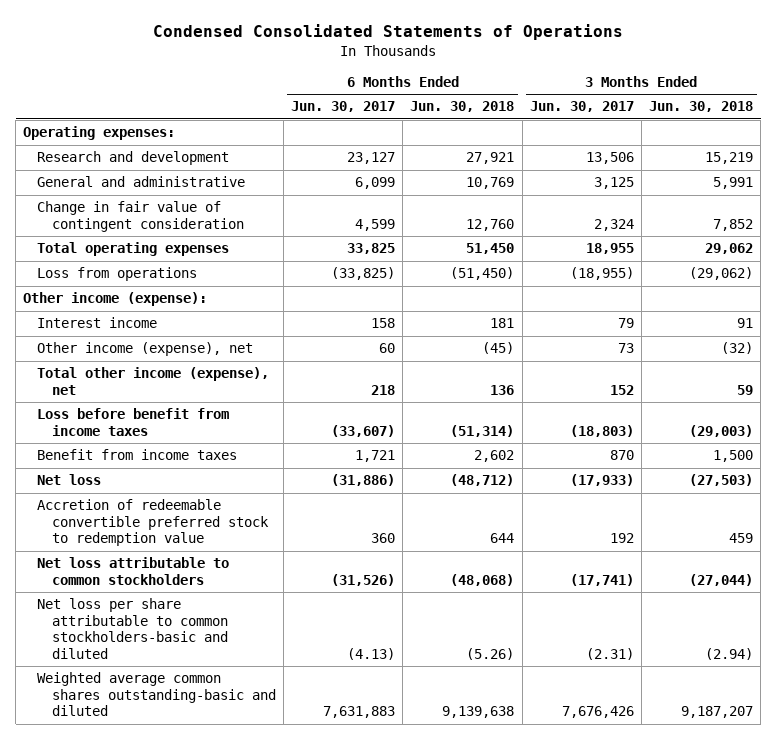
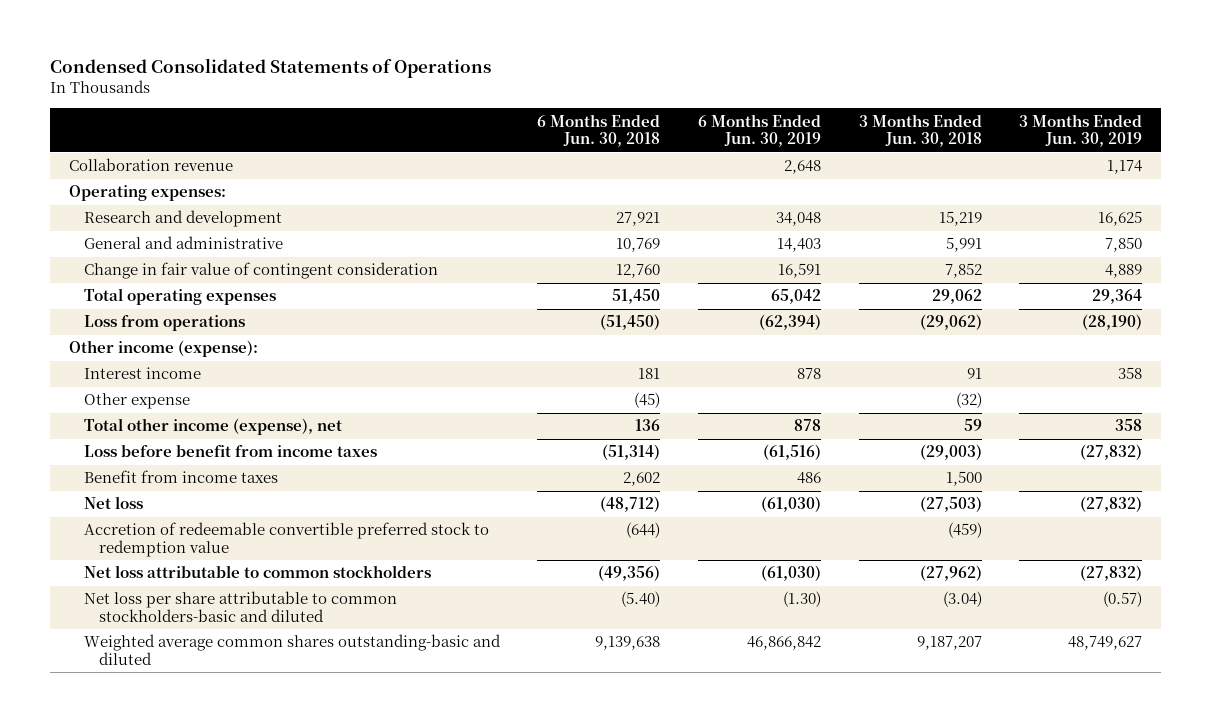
[291,101,396,113] Jun. 30, 2017 -> none
[529,101,634,113] Jun. 30, 2017 -> none
none -> [697,113,821,148] 6 Months Ended Jun. 30, 2019
none -> [1019,113,1143,148] 3 Months Ended Jun. 30, 2019
none -> [68,158,233,172] Collaboration revenue
[37,342,254,357] Other income (expense), net -> [83,393,190,410] Other expense
[490,533,515,544] 644 -> [626,522,661,539] (644)
[729,533,754,544] 459 -> [947,522,982,539] (459)
[450,573,515,586] (48,068) -> [598,565,661,582] (49,356)
[689,573,754,586] (27,044) -> [919,565,982,582] (27,962)
[466,647,515,660] (5.26) -> [621,591,661,608] (5.40)
[705,647,754,660] (2.94) -> [942,591,982,608] (3.04)

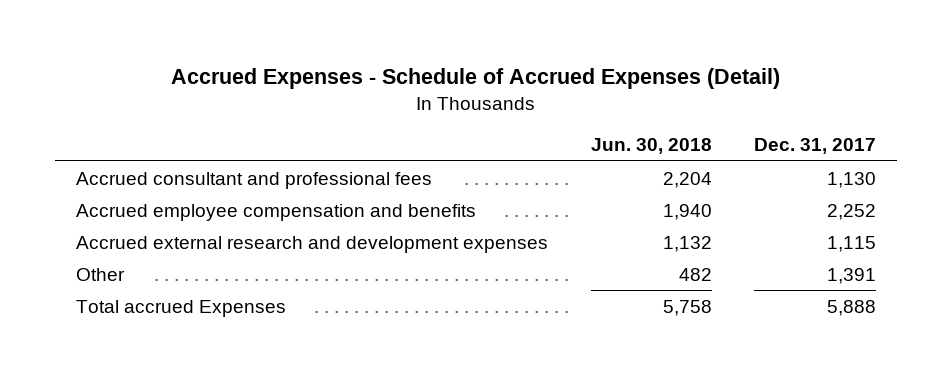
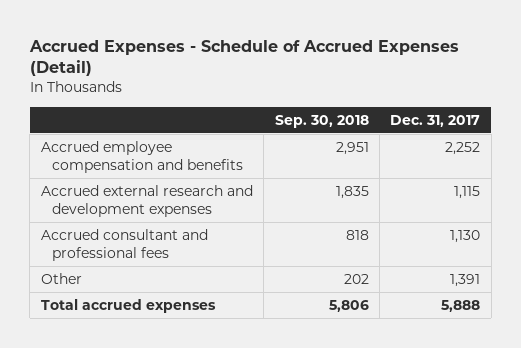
[590,138,712,155] Jun. 30, 2018 -> none
none -> [274,114,369,128] Sep. 30, 2018
[76,171,433,189] Accrued consultant and professional fees -> [40,229,208,261] Accrued consultant and professional fees
[76,299,287,317] Total accrued Expenses -> [40,299,216,314] Total accrued expenses

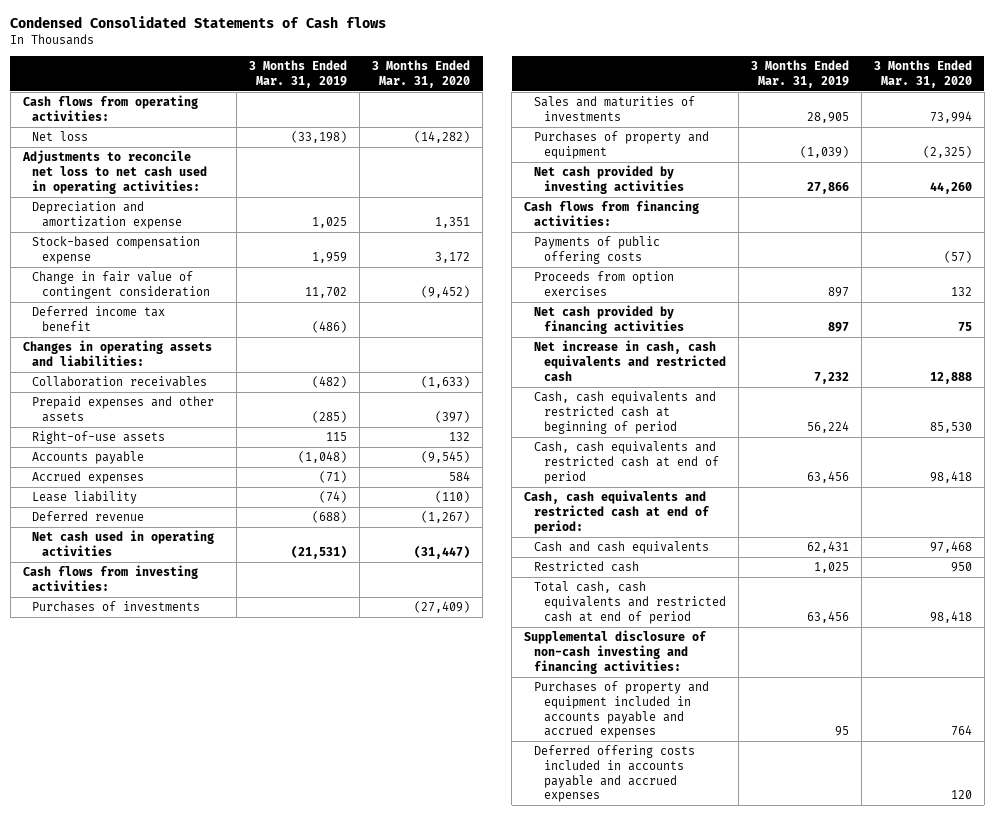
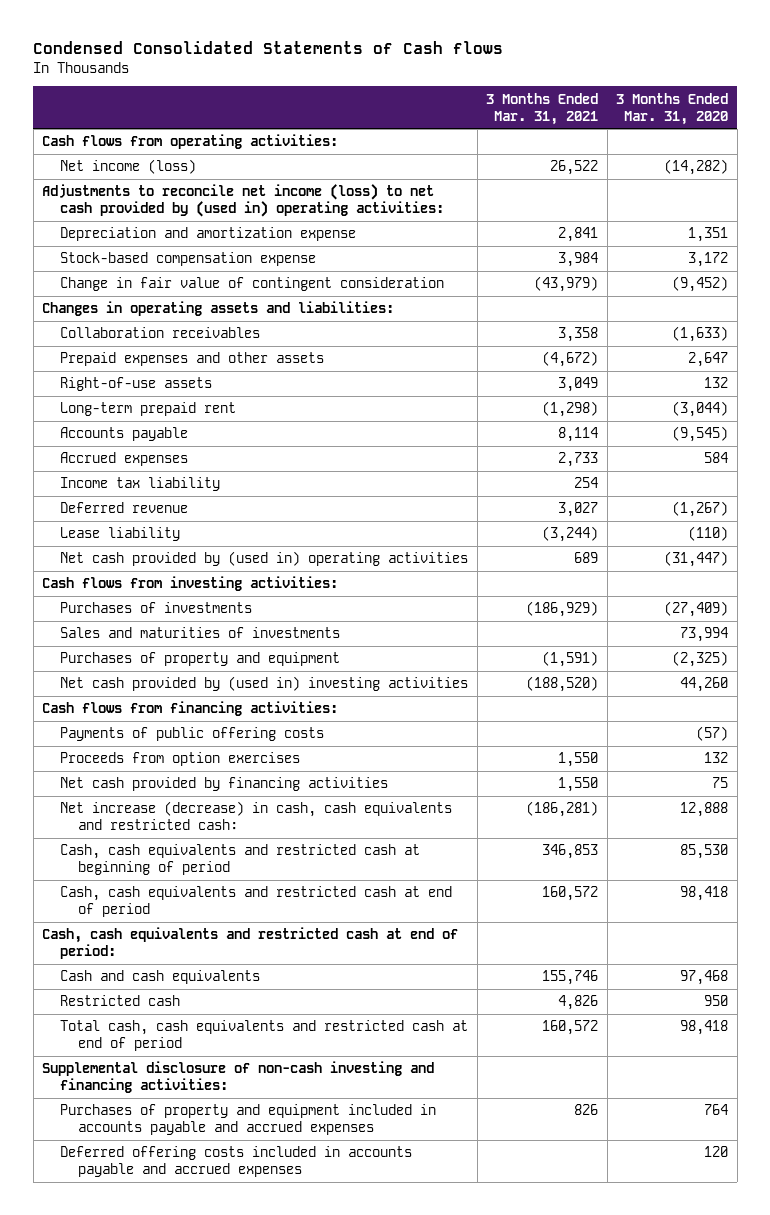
[249,59,348,88] 3 Months Ended Mar. 31, 2019 -> none
none -> [486,92,599,125] 3 Months Ended Mar. 31, 2021
[32,131,89,142] Net loss -> [60,159,197,175] Net income (loss)
[21,150,208,194] Adjustments to reconcile net loss to net cash used in operating activities: -> [42,184,445,218] Adjustments to reconcile net income (loss) to net cash provided by (used in) operating activities:
[32,306,166,331] Deferred income tax benefit -> none
[435,410,471,423] (397) -> [688,352,729,368] 2,647
none -> [60,402,237,417] Long-term prepaid rent
none -> [60,477,221,492] Income tax liability
[32,491,138,505] Lease liability -> [60,527,181,542] Lease liability
[32,530,215,556] Net cash used in operating activities -> [60,551,469,567] Net cash provided by (used in) operating activities
[533,165,684,194] Net cash provided by investing activities -> [60,676,469,692] Net cash provided by (used in) investing activities
[533,340,726,381] Net increase in cash, cash equivalents and restricted cash -> [60,801,453,831] Net increase (decrease) in cash, cash equivalents and restricted cash:

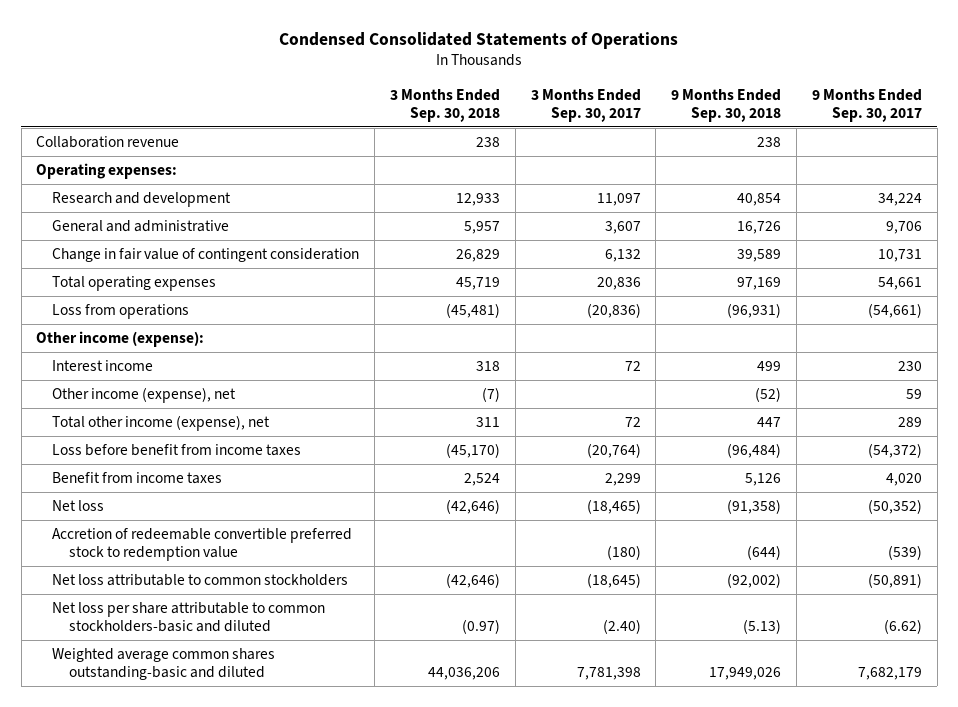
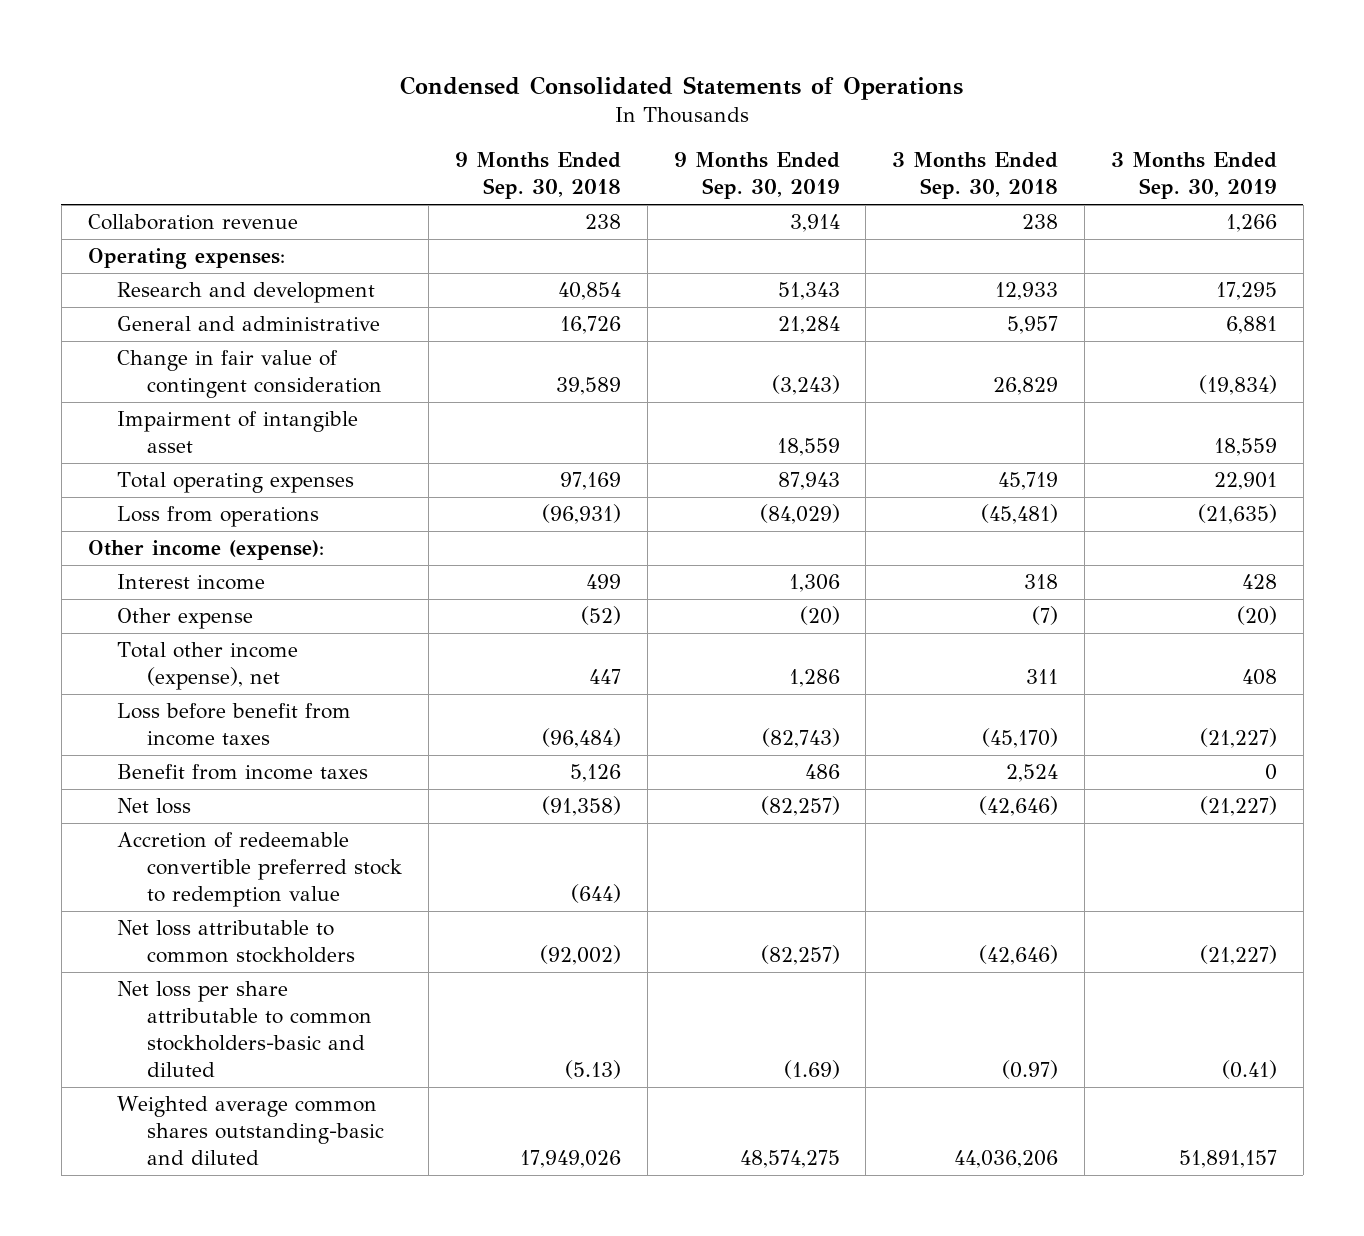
[530,88,641,122] 3 Months Ended Sep. 30, 2017 -> none
[811,88,922,122] 9 Months Ended Sep. 30, 2017 -> none
none -> [673,152,840,200] 9 Months Ended Sep. 30, 2019
none -> [1110,152,1277,200] 3 Months Ended Sep. 30, 2019
none -> [117,411,359,454] Impairment of intangible asset
[52,386,237,403] Other income (expense), net -> [117,608,254,630] Other expense

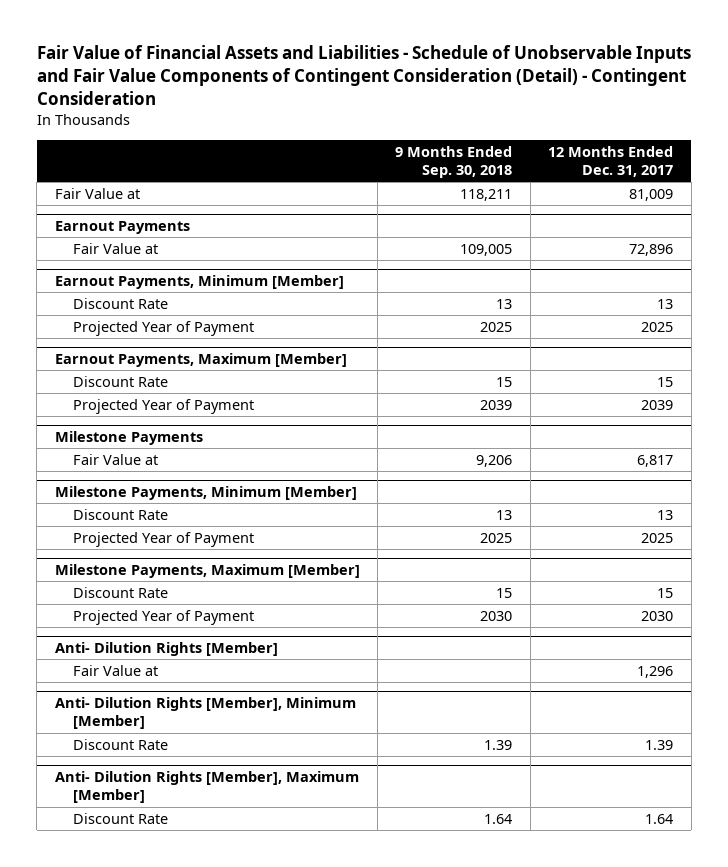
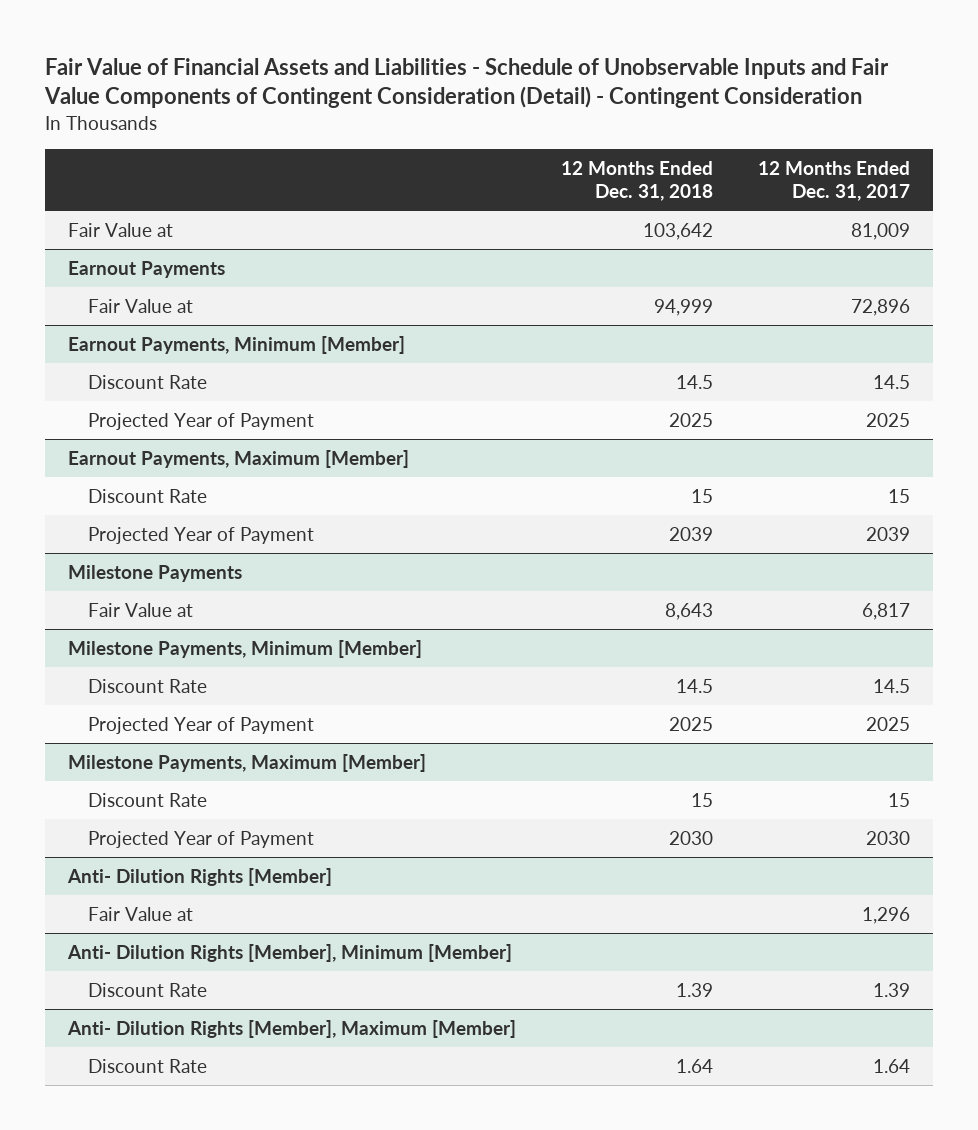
[395,145,513,178] 9 Months Ended Sep. 30, 2018 -> none
none -> [560,160,713,202] 12 Months Ended Dec. 31, 2018
[657,298,674,309] 13 -> [873,374,911,389] 14.5
[657,509,674,520] 13 -> [873,678,911,693] 14.5

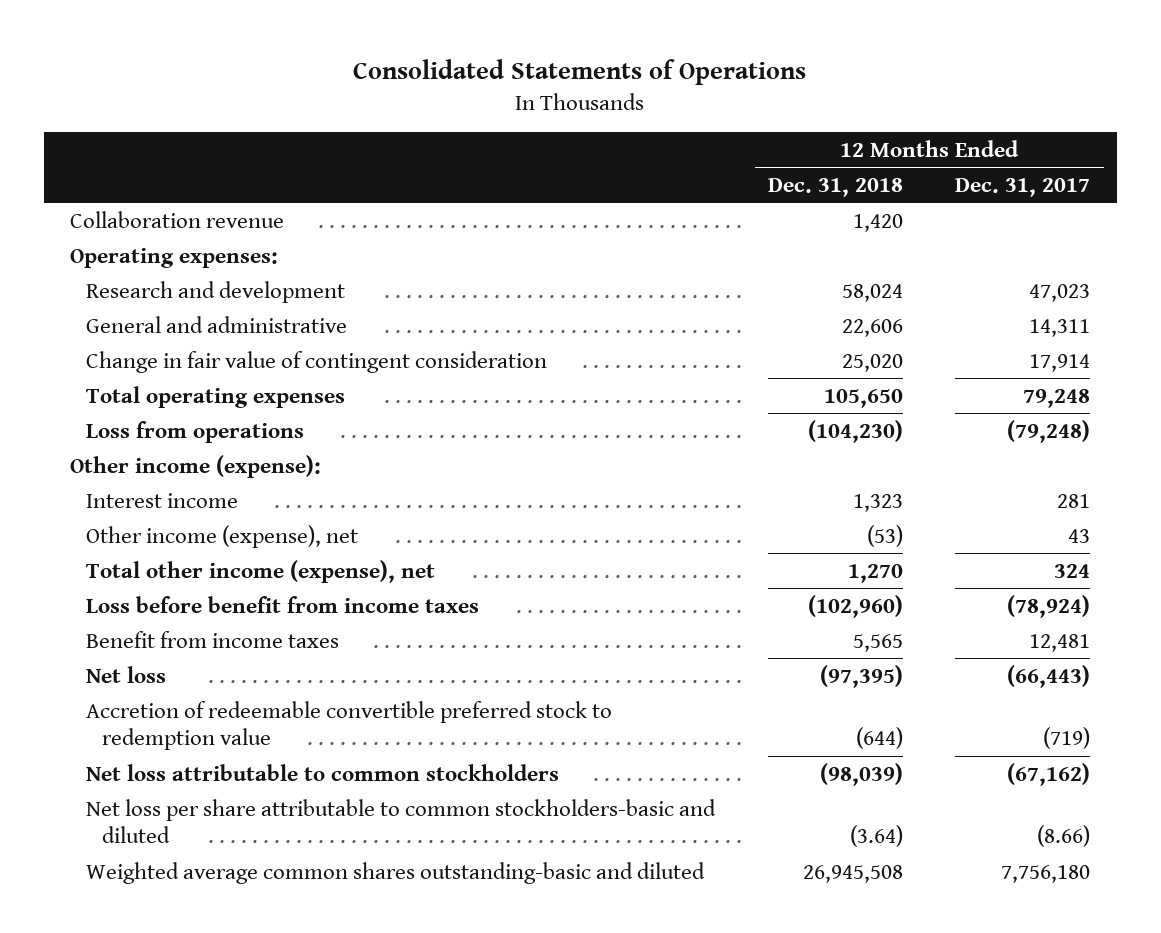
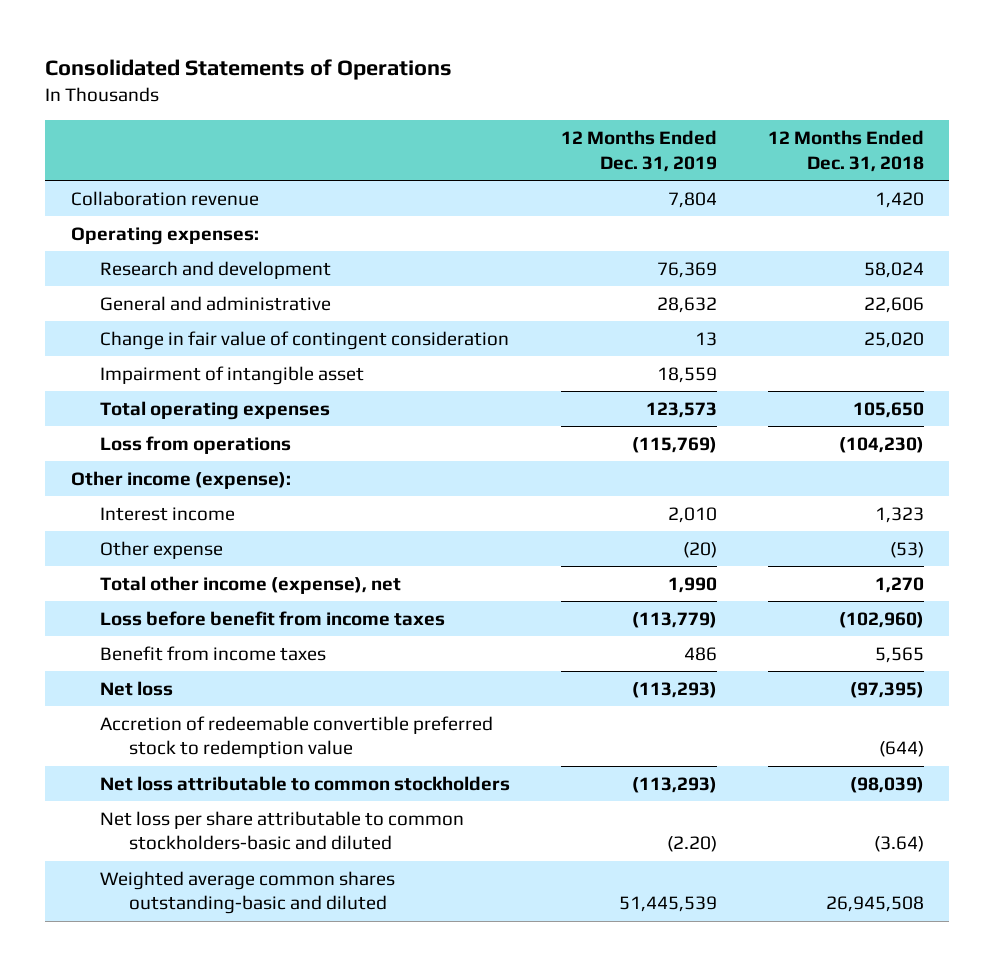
[955,177,1091,197] Dec. 31, 2017 -> none
none -> [561,130,718,172] 12 Months Ended Dec. 31, 2019
none -> [100,365,365,385] Impairment of intangible asset
[86,524,359,548] Other income (expense), net -> [100,540,224,559] Other expense

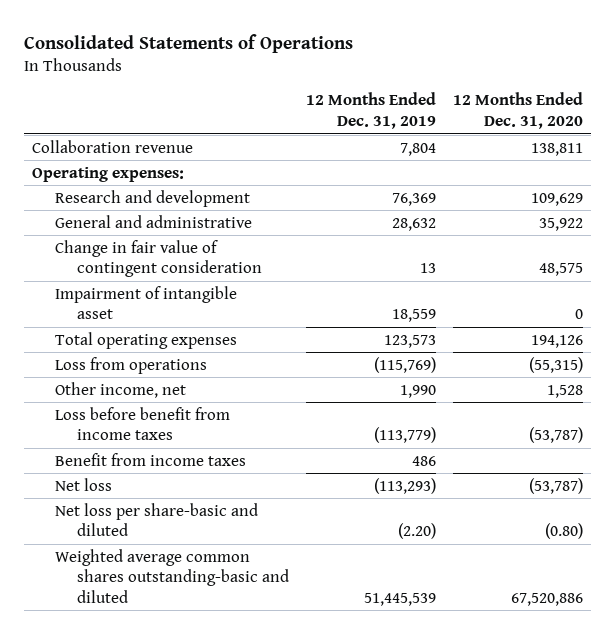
[767,130,924,172] 12 Months Ended Dec. 31, 2018 -> none
none -> [452,92,583,129] 12 Months Ended Dec. 31, 2020
[70,470,291,489] Other income (expense): -> none
[100,506,236,521] Interest income -> none
[100,575,402,594] Total other income (expense), net -> none
[100,540,224,559] Other expense -> [54,381,186,398] Other income, net
[683,541,718,558] (20) -> [400,384,437,398] 1,990
[100,715,494,759] Accretion of redeemable convertible preferred stock to redemption value -> none
[100,775,511,791] Net loss attributable to common stockholders -> none
[100,810,465,851] Net loss per share attributable to common stockholders-basic and diluted -> [54,502,258,537] Net loss per share-basic and diluted

